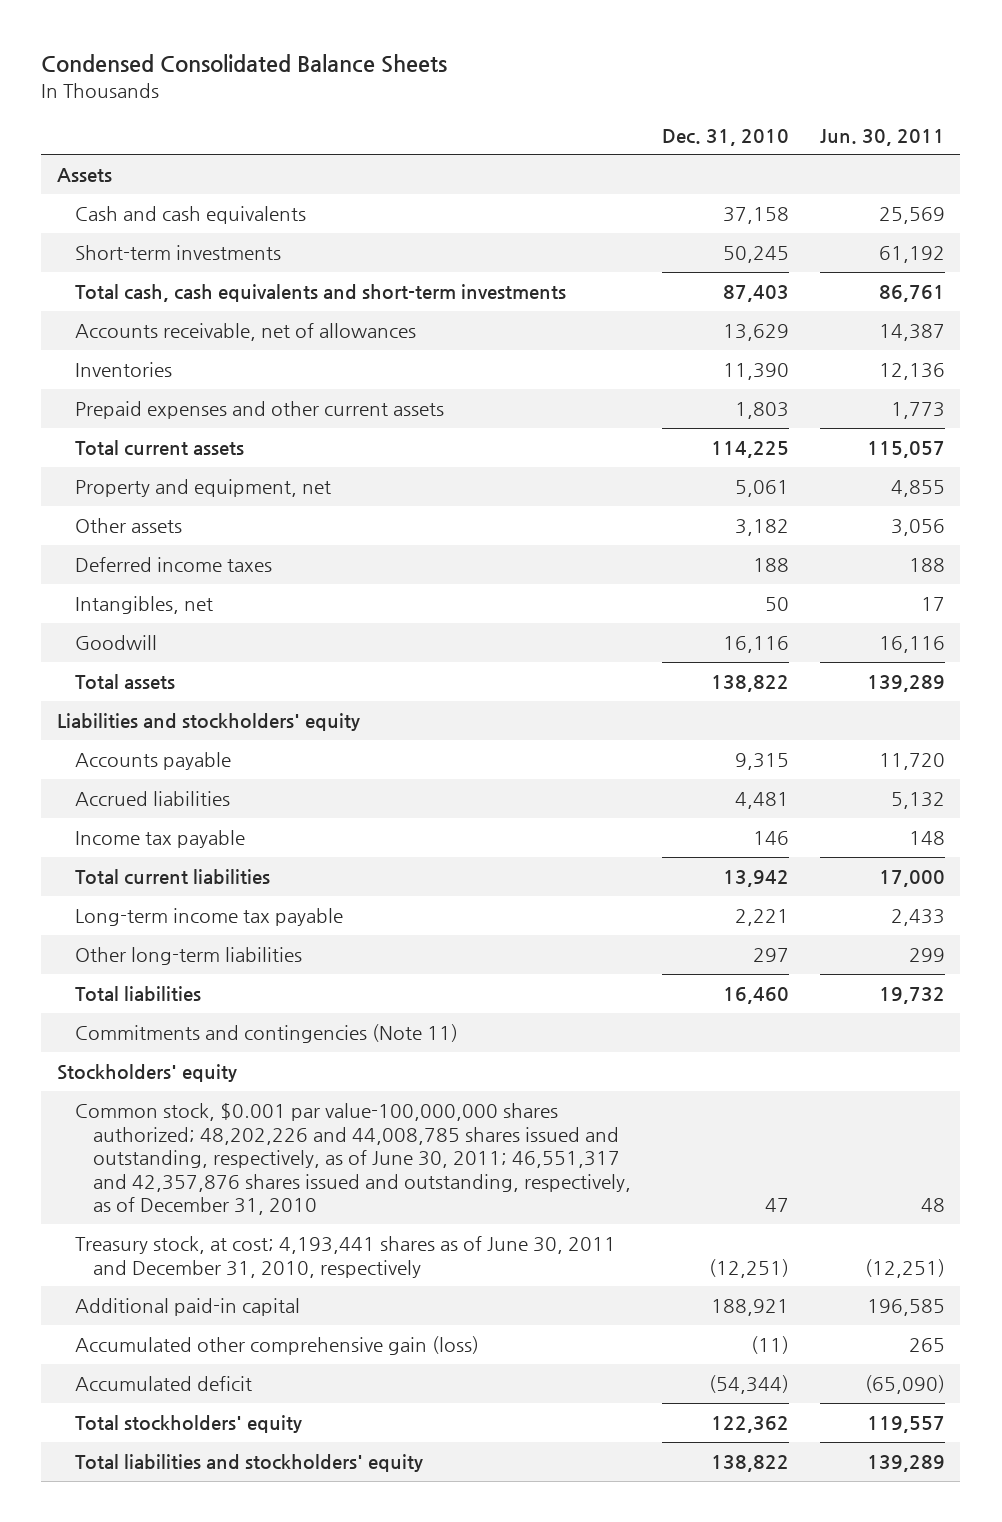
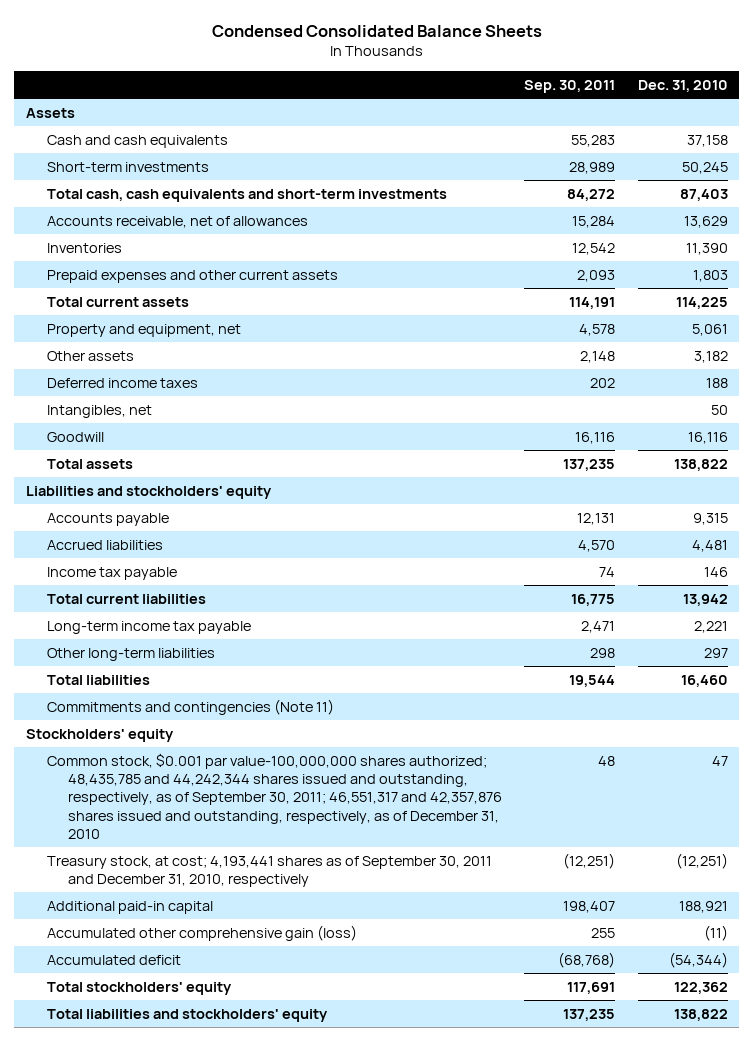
[819,128,945,146] Jun. 30, 2011 -> none
none -> [524,79,616,93] Sep. 30, 2011
[74,1102,631,1216] Common stock, $0.001 par value-100,000,000 shares authorized; 48,202,226 and 44,008,785 shares issued and outstanding, respectively, as of June 30, 2011; 46,551,317 and 42,357,876 shares issued and outstanding, respectively, as of December 31, 2010 -> [46,752,502,839] Common stock, $0.001 par value-100,000,000 shares authorized; 48,435,785 and 44,242,344 shares issued and outstanding, respectively, as of September 30, 2011; 46,551,317 and 42,357,876 shares issued and outstanding, respectively, as of December 31, 2010
[74,1235,616,1278] Treasury stock, at cost; 4,193,441 shares as of June 30, 2011 and December 31, 2010, respectively -> [46,855,492,888] Treasury stock, at cost; 4,193,441 shares as of September 30, 2011 and December 31, 2010, respectively

